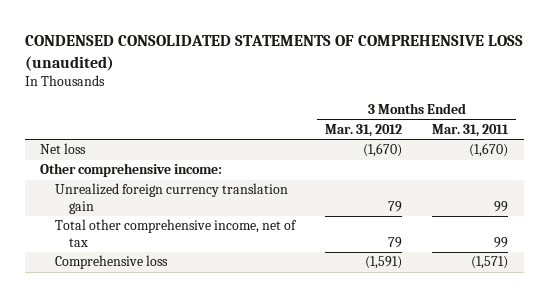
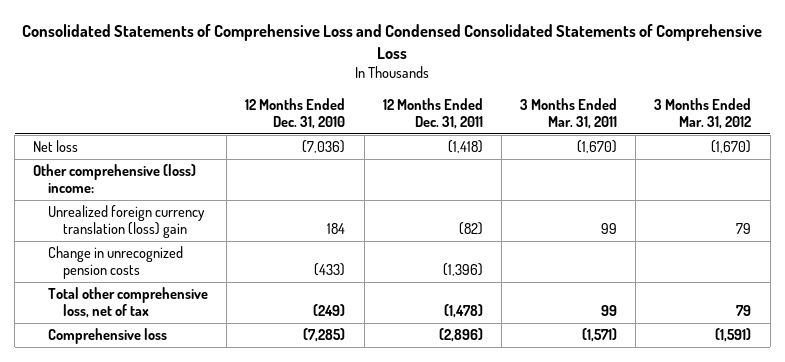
[25,35,524,71] CONDENSED CONSOLIDATED STATEMENTS OF COMPREHENSIVE LOSS (unaudited) -> [22,23,763,59] Consolidated Statements of Comprehensive Loss and Condensed Consolidated Statements of Comprehensive Loss
none -> [245,97,346,129] 12 Months Ended Dec. 31, 2010
none -> [382,97,483,129] 12 Months Ended Dec. 31, 2011
[40,163,223,178] Other comprehensive income: -> [33,164,197,194] Other comprehensive (loss) income:
[54,183,288,214] Unrealized foreign currency translation gain -> [47,205,205,239] Unrealized foreign currency translation (loss) gain
none -> [47,246,183,280] Change in unrecognized pension costs
[54,219,297,247] Total other comprehensive income, net of tax -> [47,287,208,319] Total other comprehensive loss, net of tax

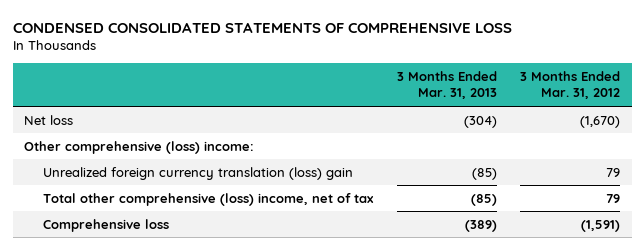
[22,23,763,59] Consolidated Statements of Comprehensive Loss and Condensed Consolidated Statements of Comprehensive Loss -> [12,21,512,33] CONDENSED CONSOLIDATED STATEMENTS OF COMPREHENSIVE LOSS
[245,97,346,129] 12 Months Ended Dec. 31, 2010 -> none
[382,97,483,129] 12 Months Ended Dec. 31, 2011 -> none
[520,97,618,129] 3 Months Ended Mar. 31, 2011 -> none
none -> [396,71,497,100] 3 Months Ended Mar. 31, 2013
[47,246,183,280] Change in unrecognized pension costs -> none
[47,287,208,319] Total other comprehensive loss, net of tax -> [43,192,375,206] Total other comprehensive (loss) income, net of tax

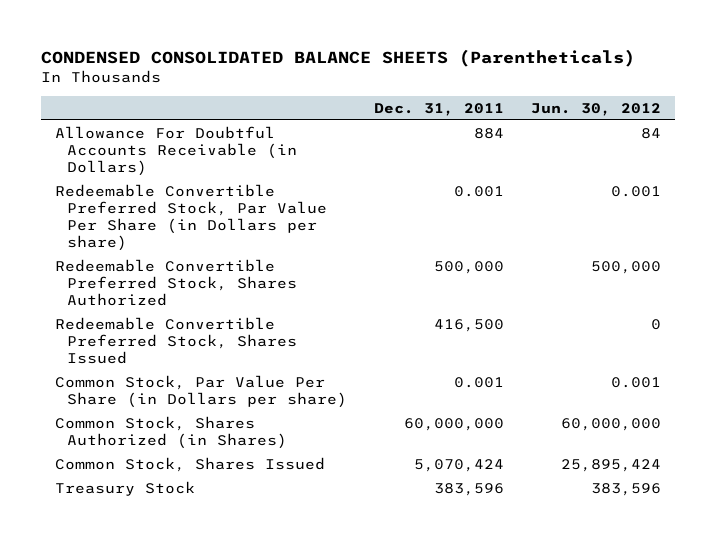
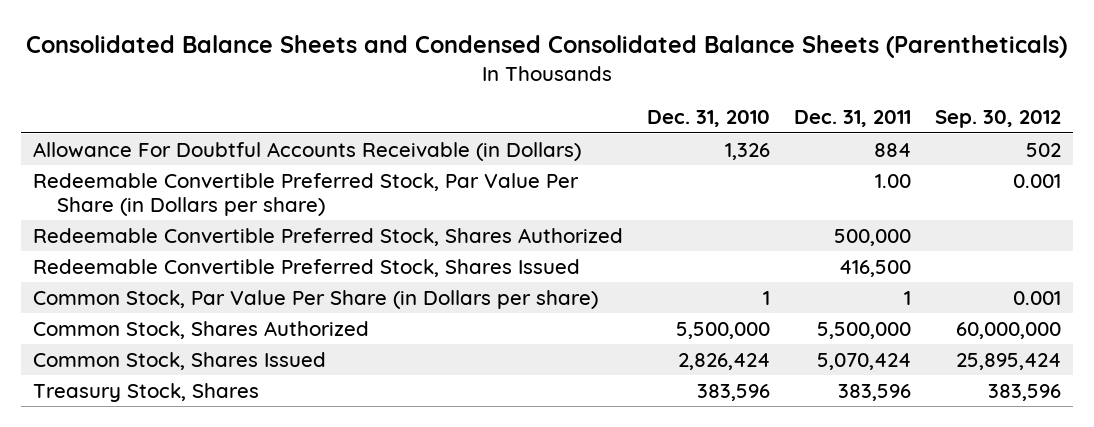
[41,48,636,67] CONDENSED CONSOLIDATED BALANCE SHEETS (Parentheticals) -> [26,35,1068,59] Consolidated Balance Sheets and Condensed Consolidated Balance Sheets (Parentheticals)
[531,102,662,116] Jun. 30, 2012 -> none
none -> [647,110,771,128] Dec. 31, 2010
none -> [934,110,1061,129] Sep. 30, 2012
[454,185,505,197] 0.001 -> [875,173,912,188] 1.00
[454,376,505,388] 0.001 -> [904,290,912,305] 1
[54,415,287,449] Common Stock, Shares Authorized (in Shares) -> [33,320,370,339] Common Stock, Shares Authorized
[404,417,505,431] 60,000,000 -> [817,321,912,339] 5,500,000
[54,480,195,496] Treasury Stock -> [33,382,260,402] Treasury Stock, Shares

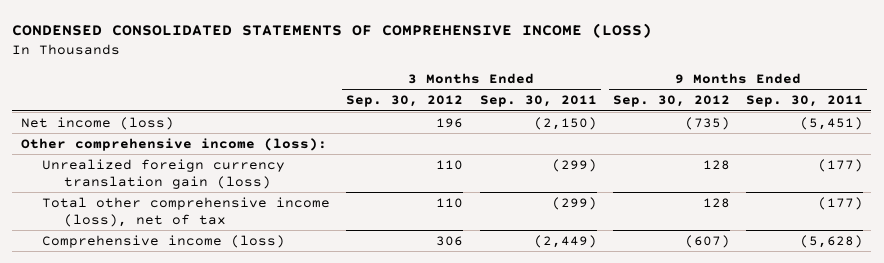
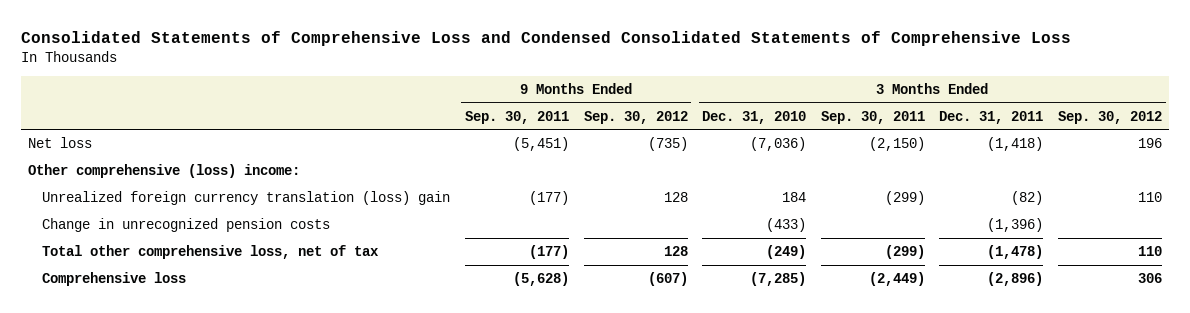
[12,22,653,38] CONDENSED CONSOLIDATED STATEMENTS OF COMPREHENSIVE INCOME (LOSS) -> [20,30,1071,46] Consolidated Statements of Comprehensive Loss and Condensed Consolidated Statements of Comprehensive Loss
none -> [702,110,807,124] Dec. 31, 2010
none -> [939,110,1044,124] Dec. 31, 2011
[20,116,174,130] Net income (loss) -> [28,137,93,149] Net loss
[20,137,327,151] Other comprehensive income (loss): -> [28,164,301,179] Other comprehensive (loss) income:
[42,158,286,190] Unrealized foreign currency translation gain (loss) -> [42,191,451,206] Unrealized foreign currency translation (loss) gain
none -> [42,218,331,233] Change in unrecognized pension costs
[42,196,331,228] Total other comprehensive income (loss), net of tax -> [42,245,380,260] Total other comprehensive loss, net of tax
[42,234,286,248] Comprehensive income (loss) -> [42,272,187,287] Comprehensive loss

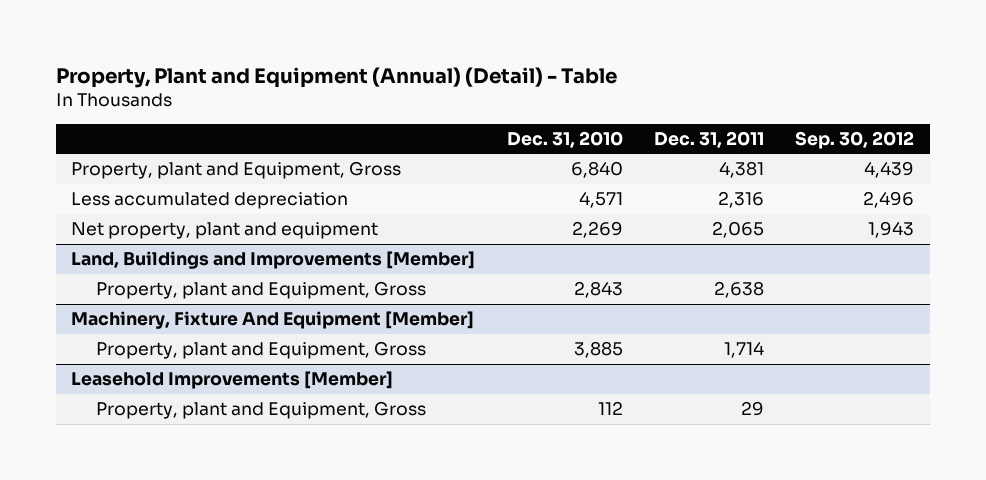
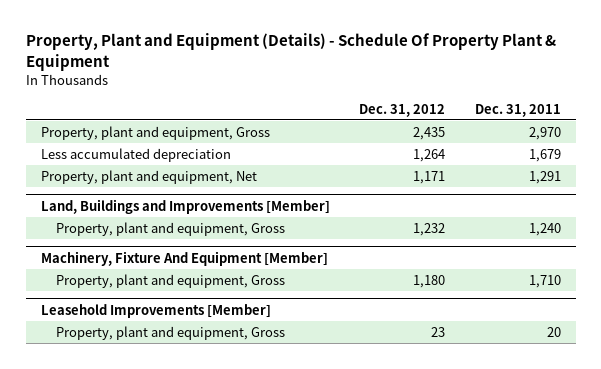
[55,66,617,88] Property, Plant and Equipment (Annual) (Detail) - Table -> [25,33,556,71] Property, Plant and Equipment (Details) - Schedule Of Property Plant & Equipment
[506,130,623,148] Dec. 31, 2010 -> none
[795,130,915,149] Sep. 30, 2012 -> none
none -> [359,103,446,117] Dec. 31, 2012
[71,161,402,180] Property, plant and Equipment, Gross -> [40,125,270,140] Property, plant and equipment, Gross
[718,161,764,179] 4,381 -> [528,126,561,140] 2,970
[717,191,764,209] 2,316 -> [528,148,561,162] 1,679
[71,222,379,240] Net property, plant and equipment -> [40,169,257,184] Property, plant and equipment, Net
[711,221,764,239] 2,065 -> [528,170,561,184] 1,291
[96,281,427,300] Property, plant and Equipment, Gross -> [56,221,286,236] Property, plant and equipment, Gross
[713,281,764,299] 2,638 -> [528,222,561,236] 1,240
[96,341,427,360] Property, plant and Equipment, Gross -> [56,273,286,288] Property, plant and equipment, Gross
[723,341,764,359] 1,714 -> [528,274,561,288] 1,710
[96,401,427,420] Property, plant and Equipment, Gross -> [56,325,286,340] Property, plant and equipment, Gross
[740,401,764,417] 29 -> [546,326,561,337] 20

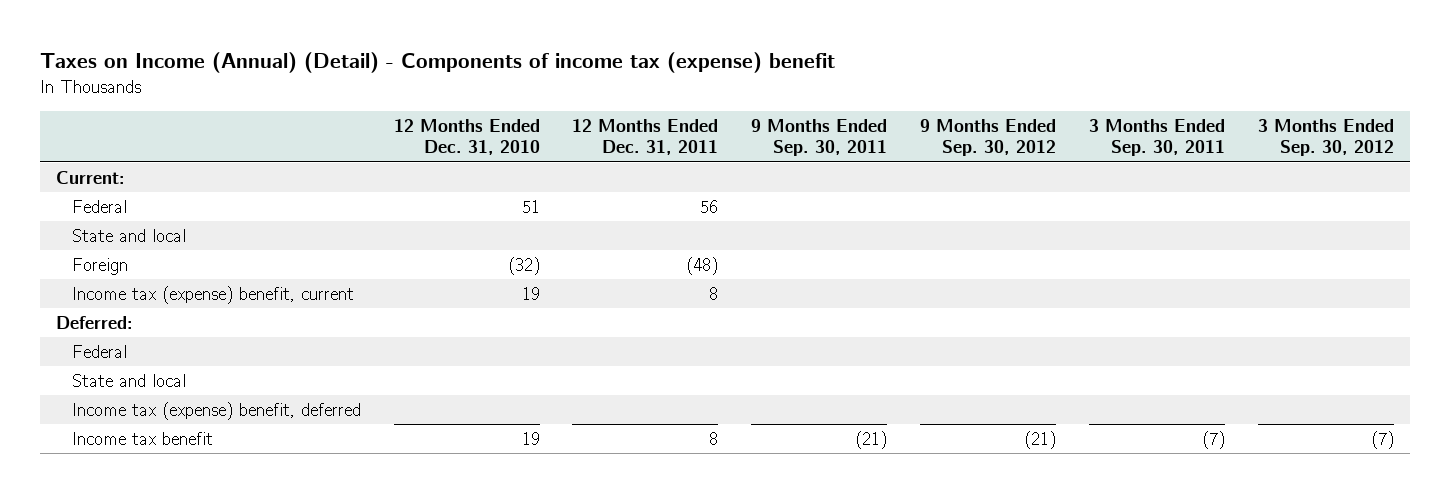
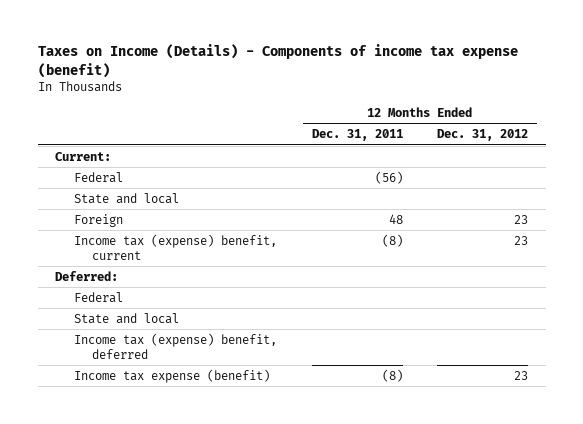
[39,51,835,73] Taxes on Income (Annual) (Detail) - Components of income tax (expense) benefit -> [37,44,518,78] Taxes on Income (Details) - Components of income tax expense (benefit)
[393,118,540,156] 12 Months Ended Dec. 31, 2010 -> none
[751,118,888,157] 9 Months Ended Sep. 30, 2011 -> none
[919,118,1056,157] 9 Months Ended Sep. 30, 2012 -> none
[1088,118,1225,157] 3 Months Ended Sep. 30, 2011 -> none
[1257,118,1394,157] 3 Months Ended Sep. 30, 2012 -> none
none -> [437,129,529,142] Dec. 31, 2012
[700,199,719,213] 56 -> [374,170,403,184] (56)
[686,256,719,275] (48) -> [388,213,403,224] 48
[709,286,719,300] 8 -> [381,233,403,247] (8)
[71,431,213,445] Income tax benefit -> [73,368,270,383] Income tax expense (benefit)
[709,431,719,445] 8 -> [381,368,403,382] (8)

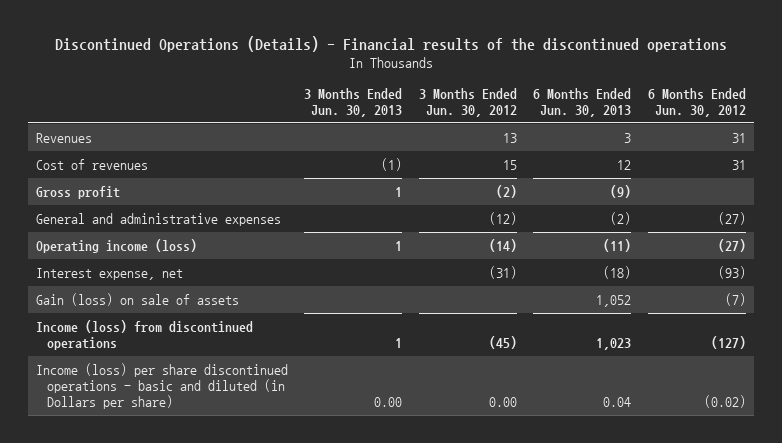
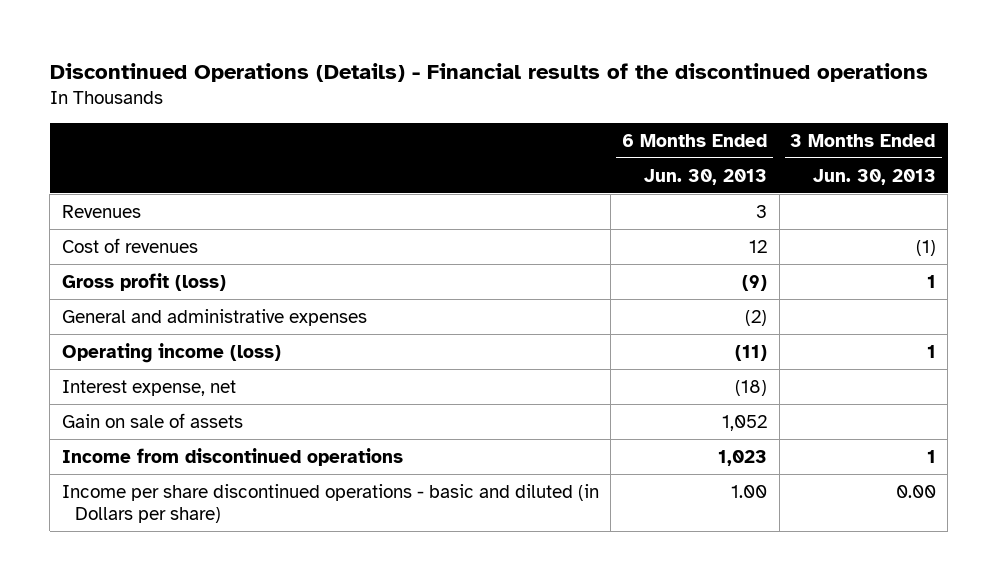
[418,87,517,117] 3 Months Ended Jun. 30, 2012 -> none
[647,87,746,117] 6 Months Ended Jun. 30, 2012 -> none
[35,185,120,199] Gross profit -> [61,272,226,291] Gross profit (loss)
[35,292,239,306] Gain (loss) on sale of assets -> [61,412,243,428] Gain on sale of assets
[35,319,253,350] Income (loss) from discontinued operations -> [61,447,403,466] Income from discontinued operations
[35,362,288,409] Income (loss) per share discontinued operations - basic and diluted (in Dollars per share) -> [61,483,599,524] Income per share discontinued operations - basic and diluted (in Dollars per share)
[603,396,632,407] 0.04 -> [731,484,768,498] 1.00

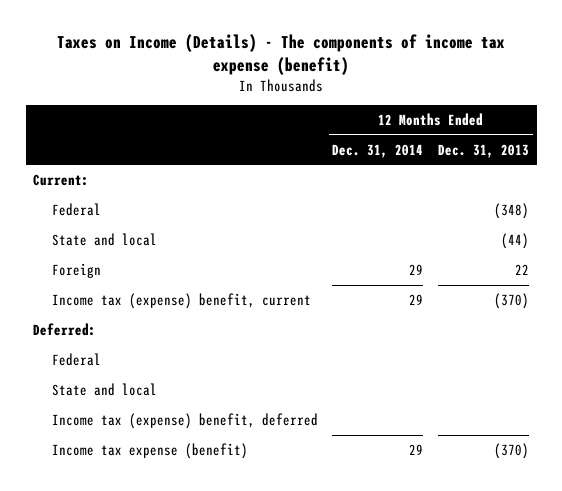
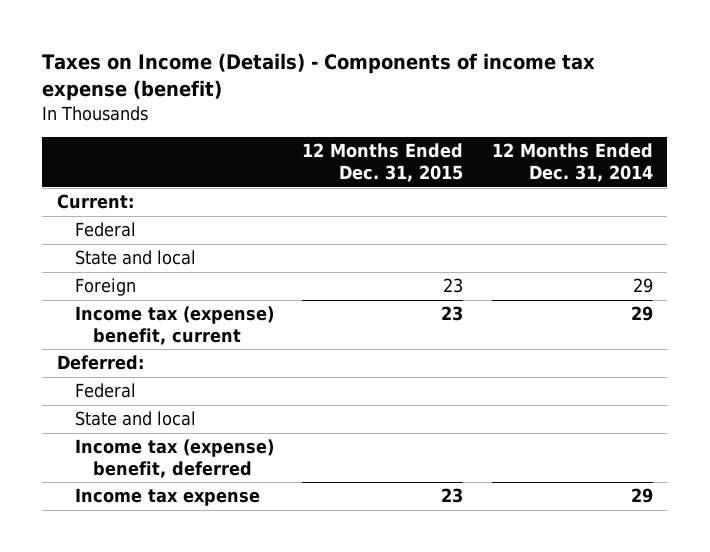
[57,34,506,75] Taxes on Income (Details) - The components of income tax expense (benefit) -> [42,53,596,102] Taxes on Income (Details) - Components of income tax expense (benefit)
[438,143,530,158] Dec. 31, 2013 -> none
none -> [302,143,464,183] 12 Months Ended Dec. 31, 2015
[51,442,248,459] Income tax expense (benefit) -> [74,488,260,507] Income tax expense

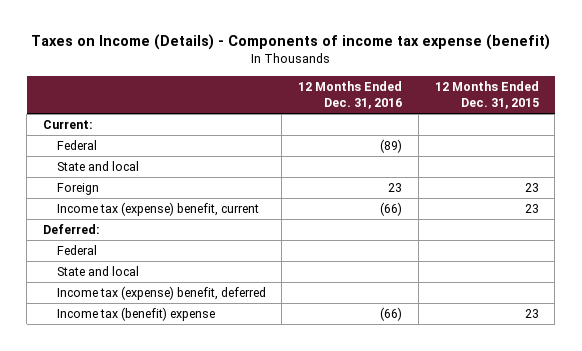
[492,143,654,183] 12 Months Ended Dec. 31, 2014 -> none
none -> [298,81,403,109] 12 Months Ended Dec. 31, 2016
[74,488,260,507] Income tax expense -> [56,307,215,322] Income tax (benefit) expense

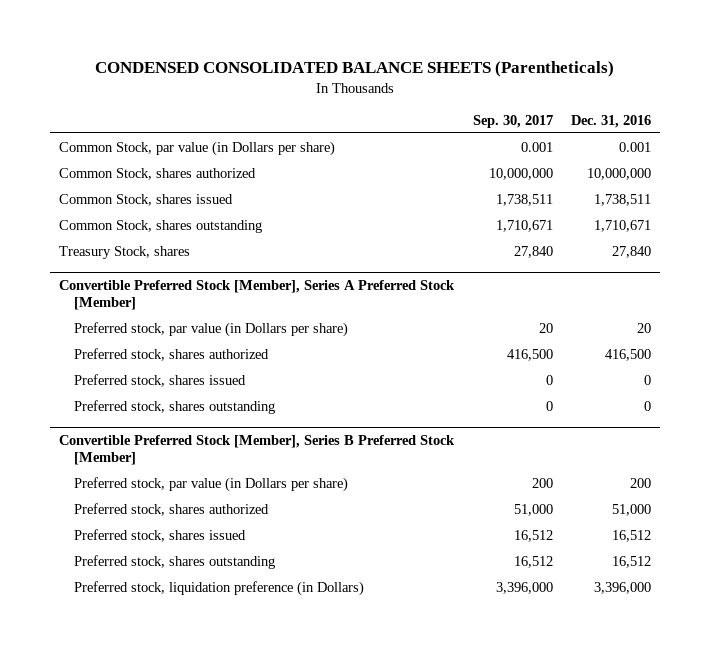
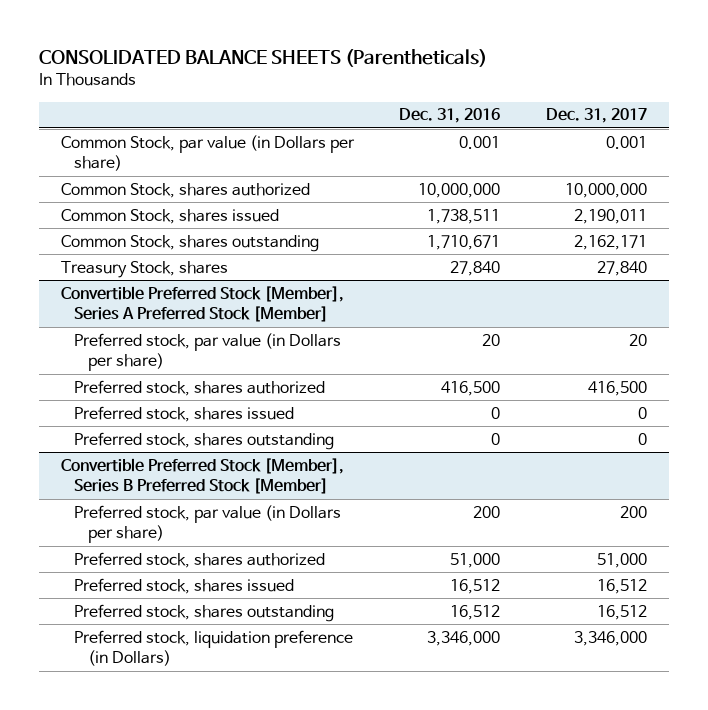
[95,60,615,77] CONDENSED CONSOLIDATED BALANCE SHEETS (Parentheticals) -> [38,48,487,67] CONSOLIDATED BALANCE SHEETS (Parentheticals)
[472,114,553,128] Sep. 30, 2017 -> none
none -> [545,108,647,124] Dec. 31, 2017
[594,581,652,594] 3,396,000 -> [427,630,501,646] 3,346,000

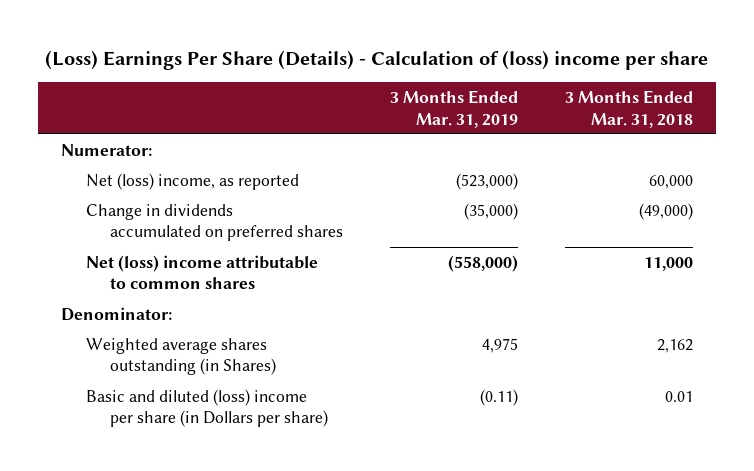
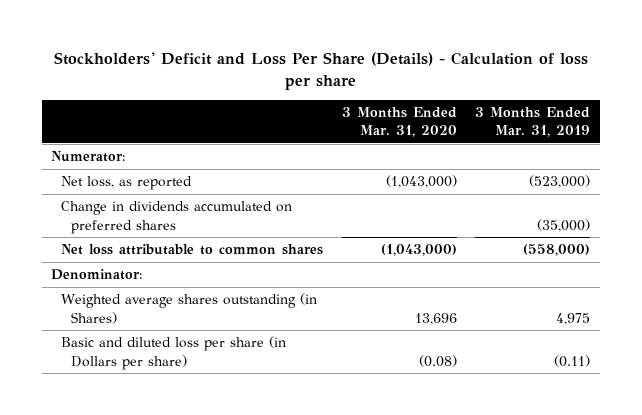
[44,49,708,70] (Loss) Earnings Per Share (Details) - Calculation of (loss) income per share -> [53,51,588,90] Stockholders' Deficit and Loss Per Share (Details) - Calculation of loss per share
[564,89,693,128] 3 Months Ended Mar. 31, 2018 -> none
none -> [341,106,457,138] 3 Months Ended Mar. 31, 2020
[85,172,299,190] Net (loss) income, as reported -> [61,176,193,191] Net loss, as reported
[85,254,318,290] Net (loss) income attributable to common shares -> [61,244,324,256] Net loss attributable to common shares
[85,388,329,428] Basic and diluted (loss) income per share (in Dollars per share) -> [61,336,287,370] Basic and diluted loss per share (in Dollars per share)

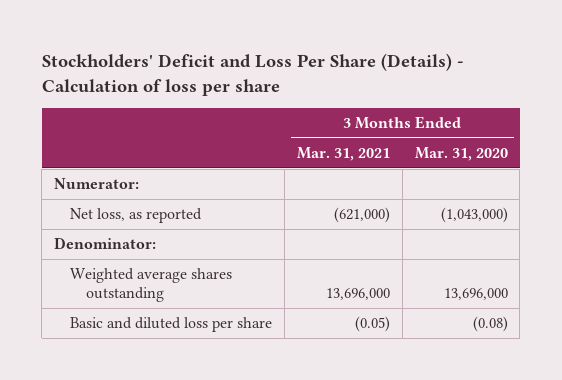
[475,106,591,138] 3 Months Ended Mar. 31, 2019 -> none
none -> [296,147,390,162] Mar. 31, 2021
[61,201,293,234] Change in dividends accumulated on preferred shares -> none
[61,244,324,256] Net loss attributable to common shares -> none
[61,293,318,324] Weighted average shares outstanding (in Shares) -> [69,268,232,303] Weighted average shares outstanding
[414,312,457,325] 13,696 -> [443,288,508,301] 13,696,000
[61,336,287,370] Basic and diluted loss per share (in Dollars per share) -> [69,317,272,333] Basic and diluted loss per share

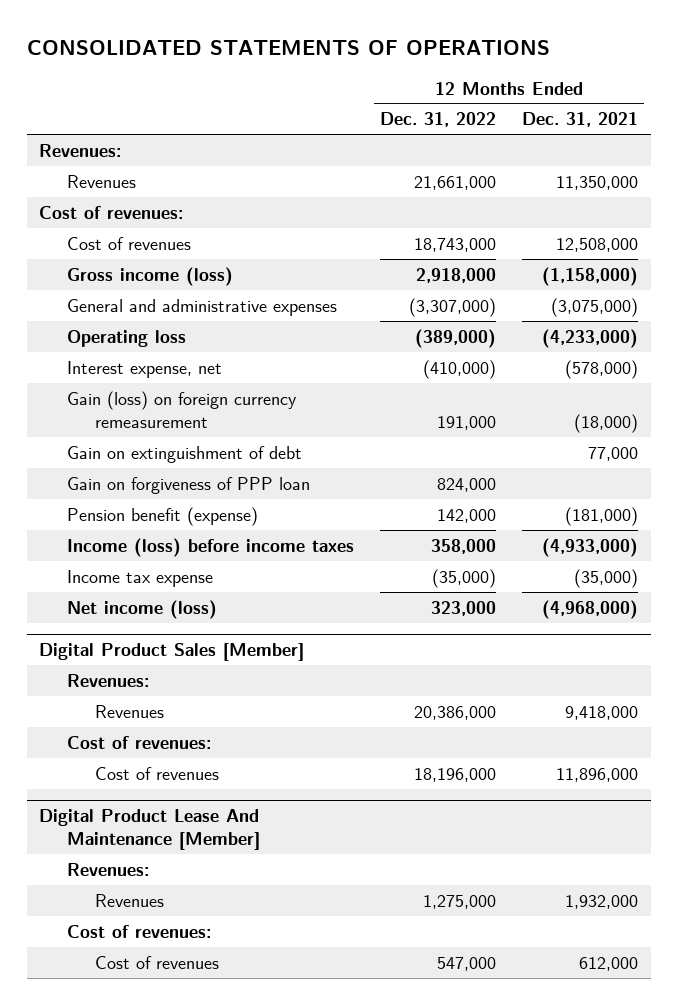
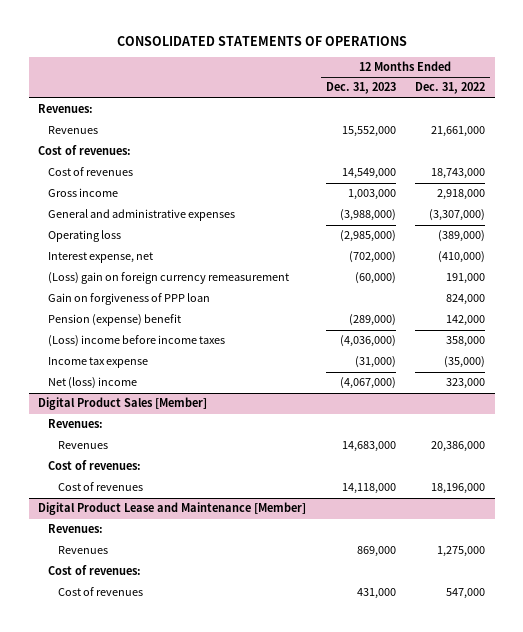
[521,112,638,128] Dec. 31, 2021 -> none
none -> [325,82,396,95] Dec. 31, 2023
[67,266,234,286] Gross income (loss) -> [48,188,119,198] Gross income
[67,445,303,463] Gain on extinguishment of debt -> none
[67,390,298,428] Gain (loss) on foreign currency remeasurement -> [48,272,290,285] (Loss) gain on foreign currency remeasurement
[67,506,259,526] Pension benefit (expense) -> [48,314,182,327] Pension (expense) benefit
[67,537,355,557] Income (loss) before income taxes -> [48,335,226,348] (Loss) income before income taxes
[67,599,218,619] Net income (loss) -> [48,377,138,390] Net (loss) income
[39,809,261,851] Digital Product Lease And Maintenance [Member] -> [38,502,307,516] Digital Product Lease and Maintenance [Member]

